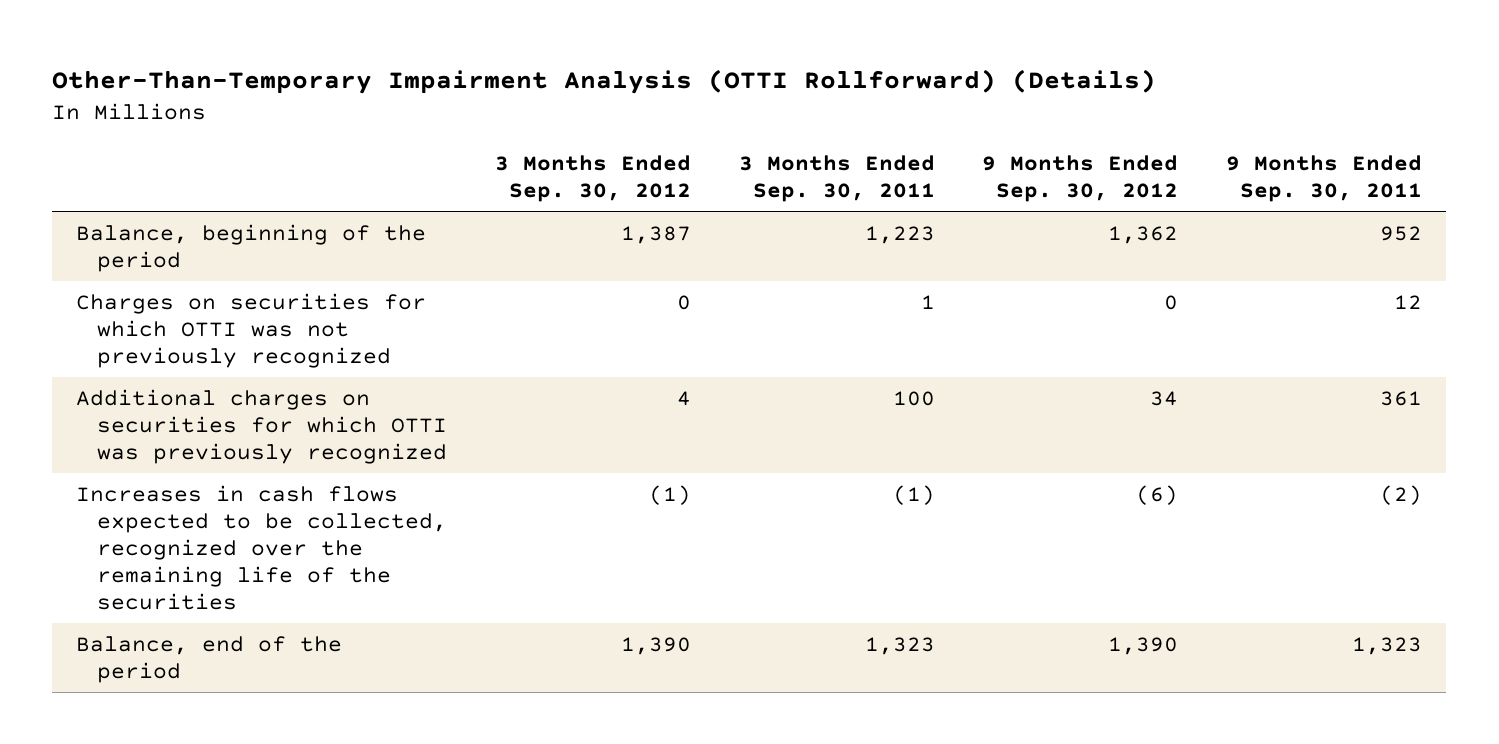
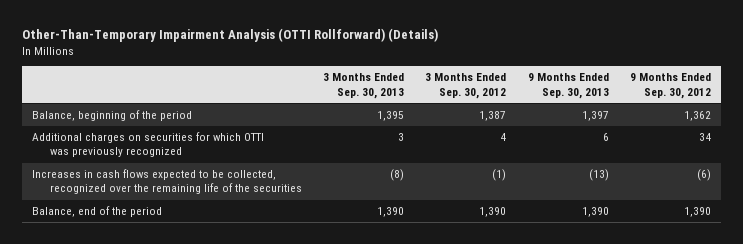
[738,154,935,202] 3 Months Ended Sep. 30, 2011 -> none
[1226,154,1423,202] 9 Months Ended Sep. 30, 2011 -> none
none -> [323,73,405,99] 3 Months Ended Sep. 30, 2013
none -> [527,73,609,99] 9 Months Ended Sep. 30, 2013
[76,292,427,368] Charges on securities for which OTTI was not previously recognized -> none

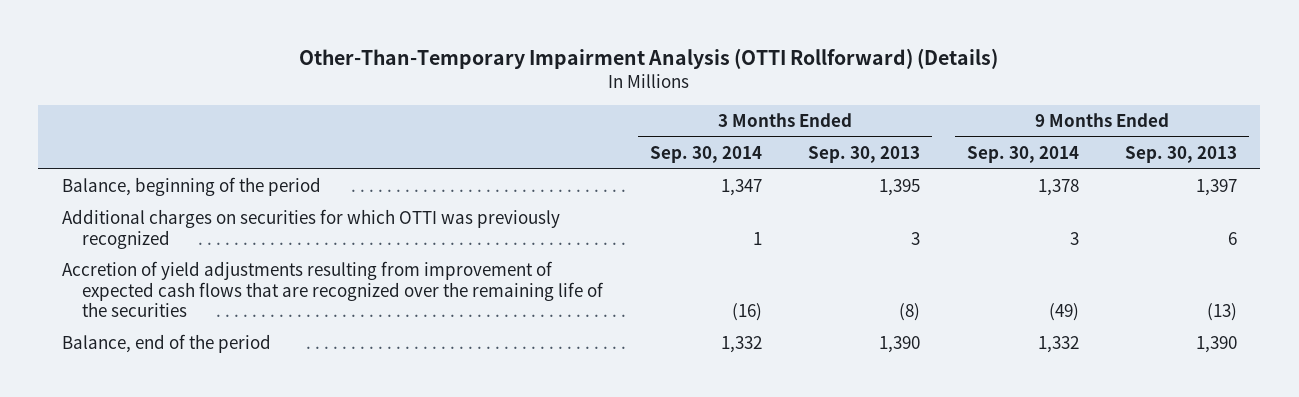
[425,73,507,99] 3 Months Ended Sep. 30, 2012 -> none
[629,73,711,99] 9 Months Ended Sep. 30, 2012 -> none
none -> [649,146,762,164] Sep. 30, 2014
none -> [966,146,1079,164] Sep. 30, 2014
[32,169,303,195] Increases in cash flows expected to be collected, recognized over the remaining life of the securities -> [61,261,605,318] Accretion of yield adjustments resulting from improvement of expected cash flows that are recognized over the remaining life of the securities

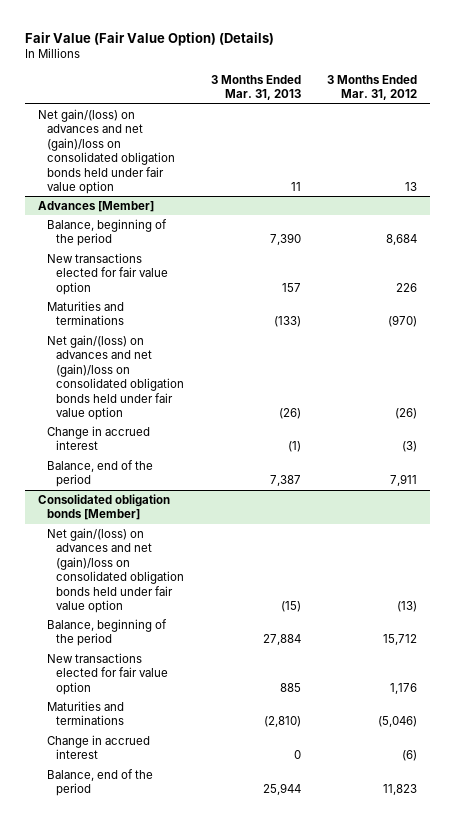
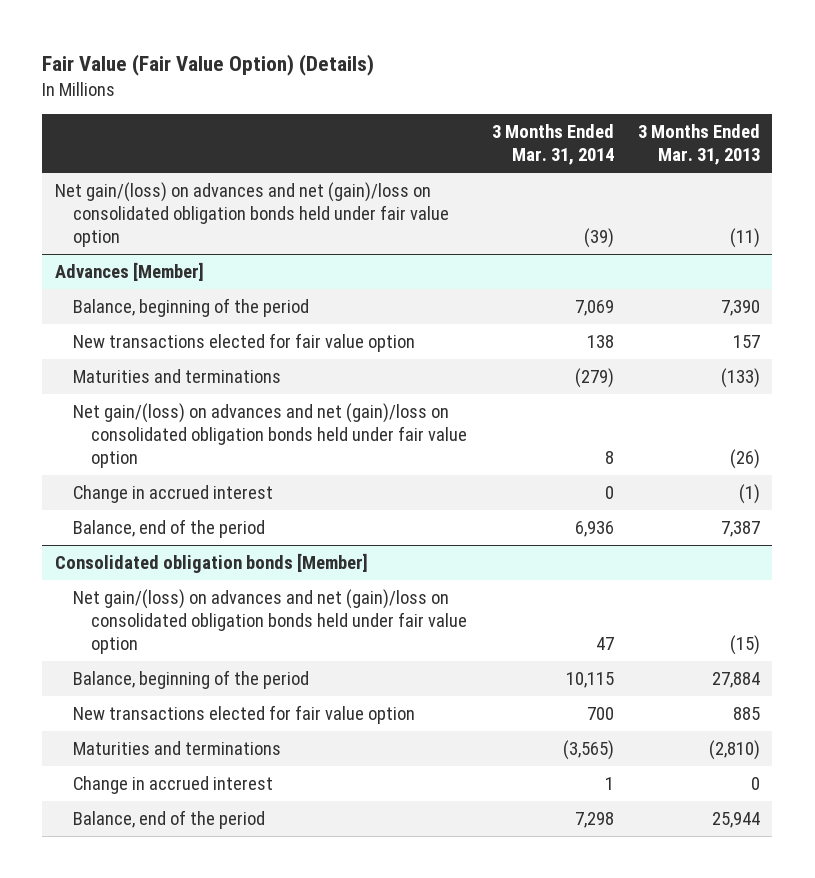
[327,74,418,101] 3 Months Ended Mar. 31, 2012 -> none
none -> [491,123,614,166] 3 Months Ended Mar. 31, 2014
[290,181,301,191] 11 -> [730,228,761,249] (11)

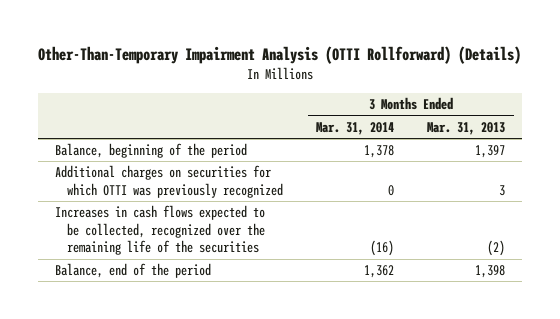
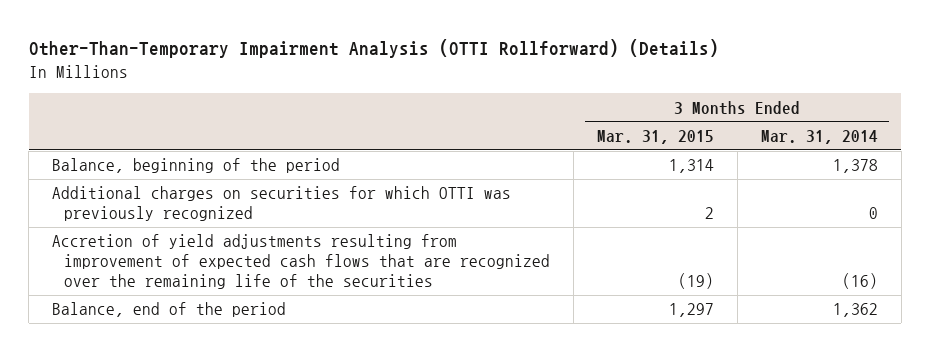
[427,121,506,135] Mar. 31, 2013 -> none
none -> [596,129,714,144] Mar. 31, 2015
[54,205,265,256] Increases in cash flows expected to be collected, recognized over the remaining life of the securities -> [52,234,550,289] Accretion of yield adjustments resulting from improvement of expected cash flows that are recognized over the remaining life of the securities

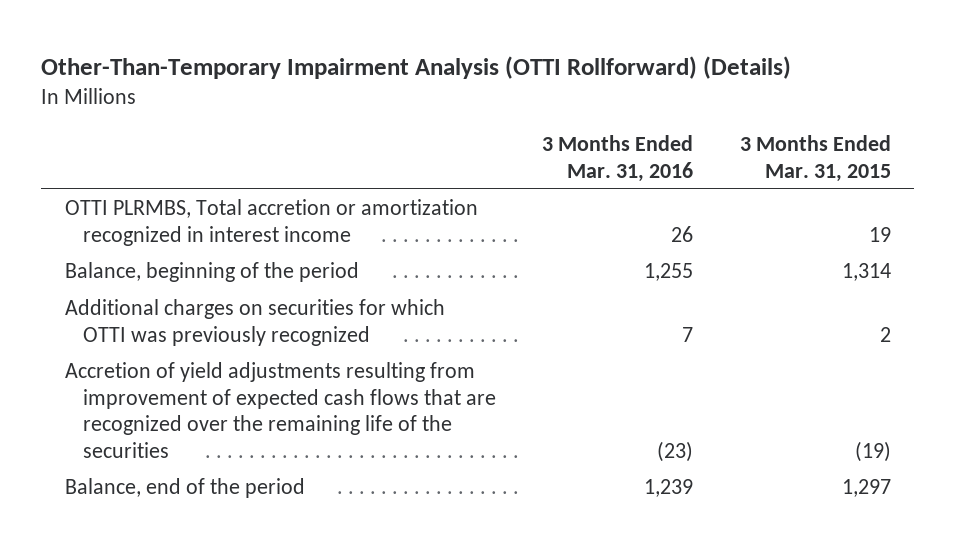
[760,129,878,144] Mar. 31, 2014 -> none
none -> [542,135,694,182] 3 Months Ended Mar. 31, 2016
none -> [64,199,478,246] OTTI PLRMBS, Total accretion or amortization recognized in interest income

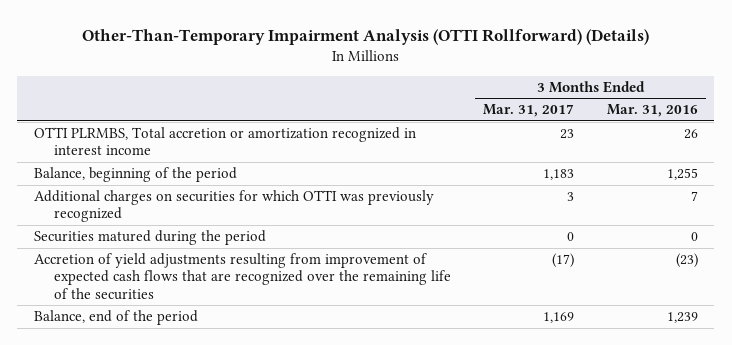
[739,135,891,182] 3 Months Ended Mar. 31, 2015 -> none
none -> [483,104,575,118] Mar. 31, 2017
none -> [33,230,266,246] Securities matured during the period

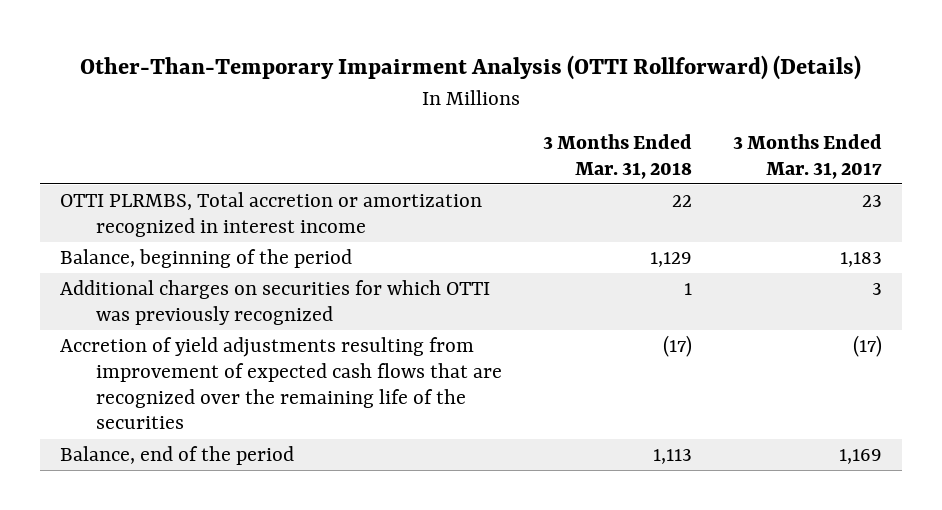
[607,104,699,118] Mar. 31, 2016 -> none
none -> [542,133,692,179] 3 Months Ended Mar. 31, 2018
[33,230,266,246] Securities matured during the period -> none

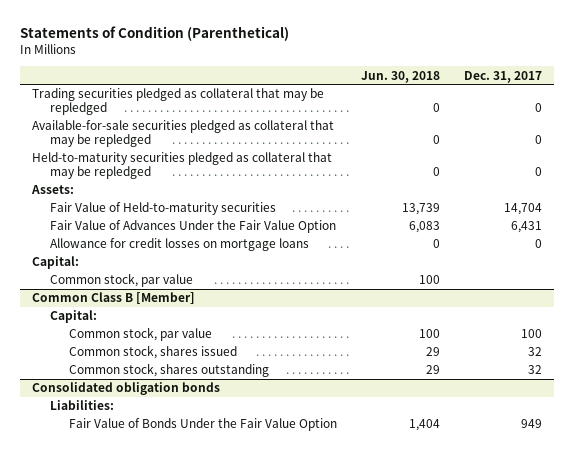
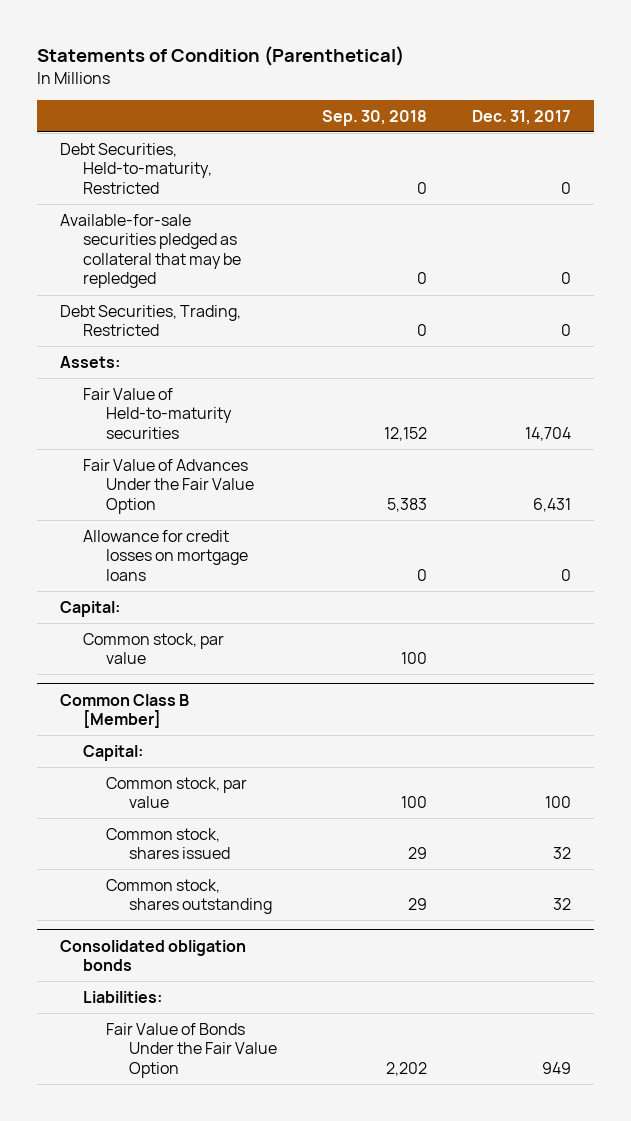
[360,70,440,83] Jun. 30, 2018 -> none
none -> [322,109,428,126] Sep. 30, 2018
[31,88,324,116] Trading securities pledged as collateral that may be repledged -> none
none -> [60,142,213,194] Debt Securities, Held-to-maturity, Restricted
[31,152,332,180] Held-to-maturity securities pledged as collateral that may be repledged -> none
none -> [60,304,242,337] Debt Securities, Trading, Restricted

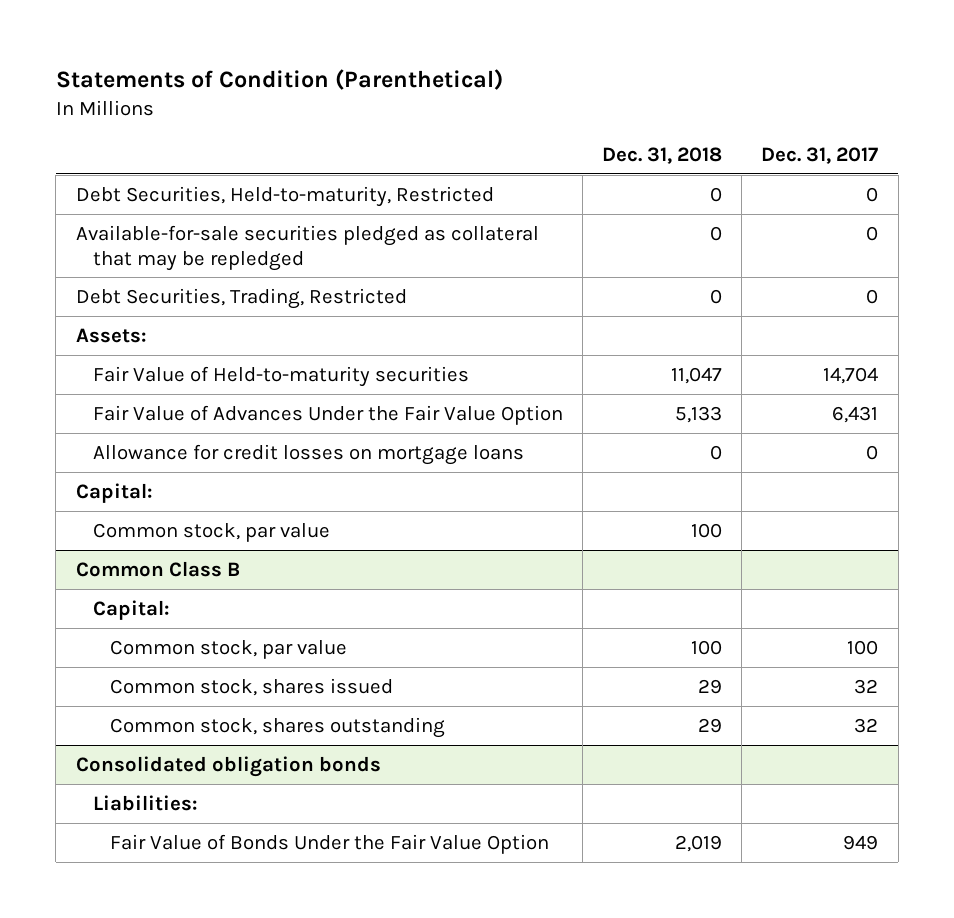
[322,109,428,126] Sep. 30, 2018 -> none
none -> [602,146,723,164] Dec. 31, 2018
[60,693,190,729] Common Class B [Member] -> [75,560,240,577] Common Class B

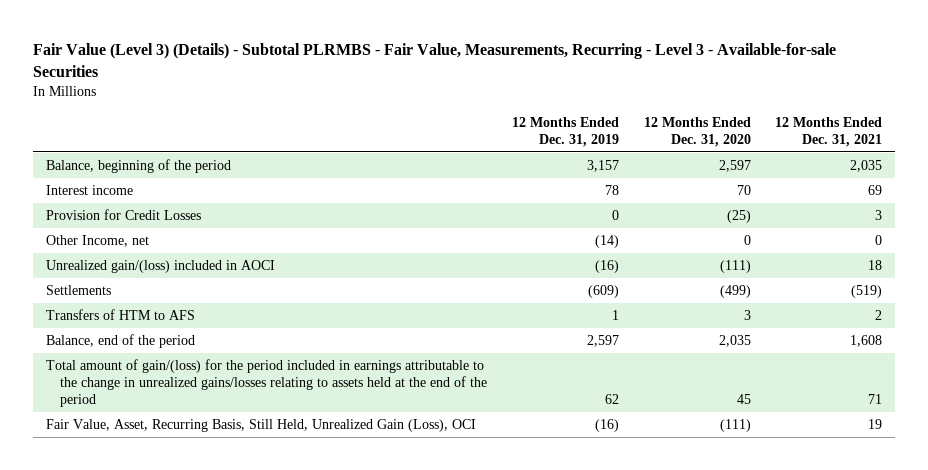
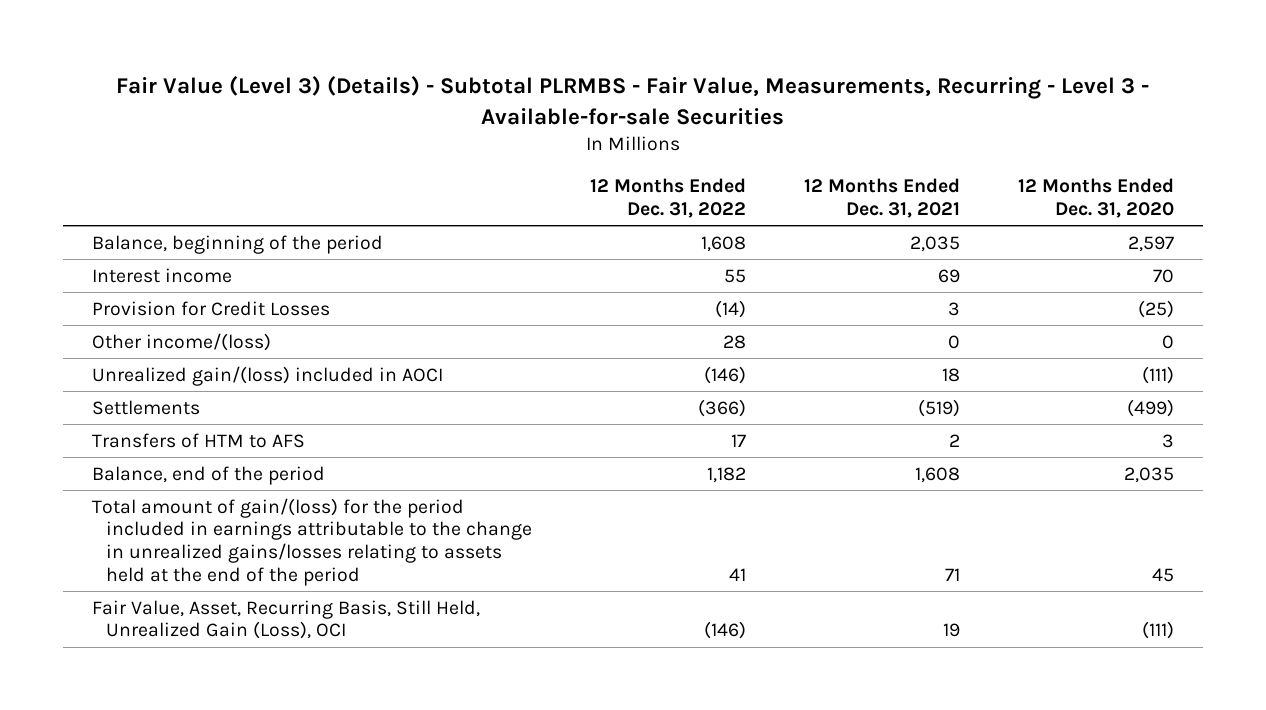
[511,116,619,147] 12 Months Ended Dec. 31, 2019 -> none
none -> [590,178,747,218] 12 Months Ended Dec. 31, 2022
[45,235,149,248] Other Income, net -> [92,332,272,351] Other income/(loss)

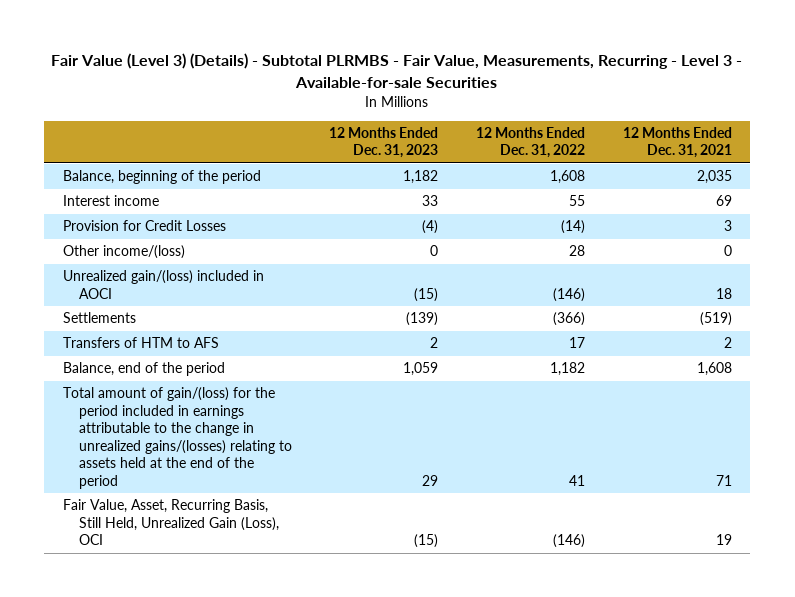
[1018,178,1175,218] 12 Months Ended Dec. 31, 2020 -> none
none -> [329,126,439,159] 12 Months Ended Dec. 31, 2023
[92,497,533,586] Total amount of gain/(loss) for the period included in earnings attributable to the change in unrealized gains/losses relating to assets held at the end of the period -> [63,387,292,489] Total amount of gain/(loss) for the period included in earnings attributable to the change in unrealized gains/(losses) relating to assets held at the end of the period

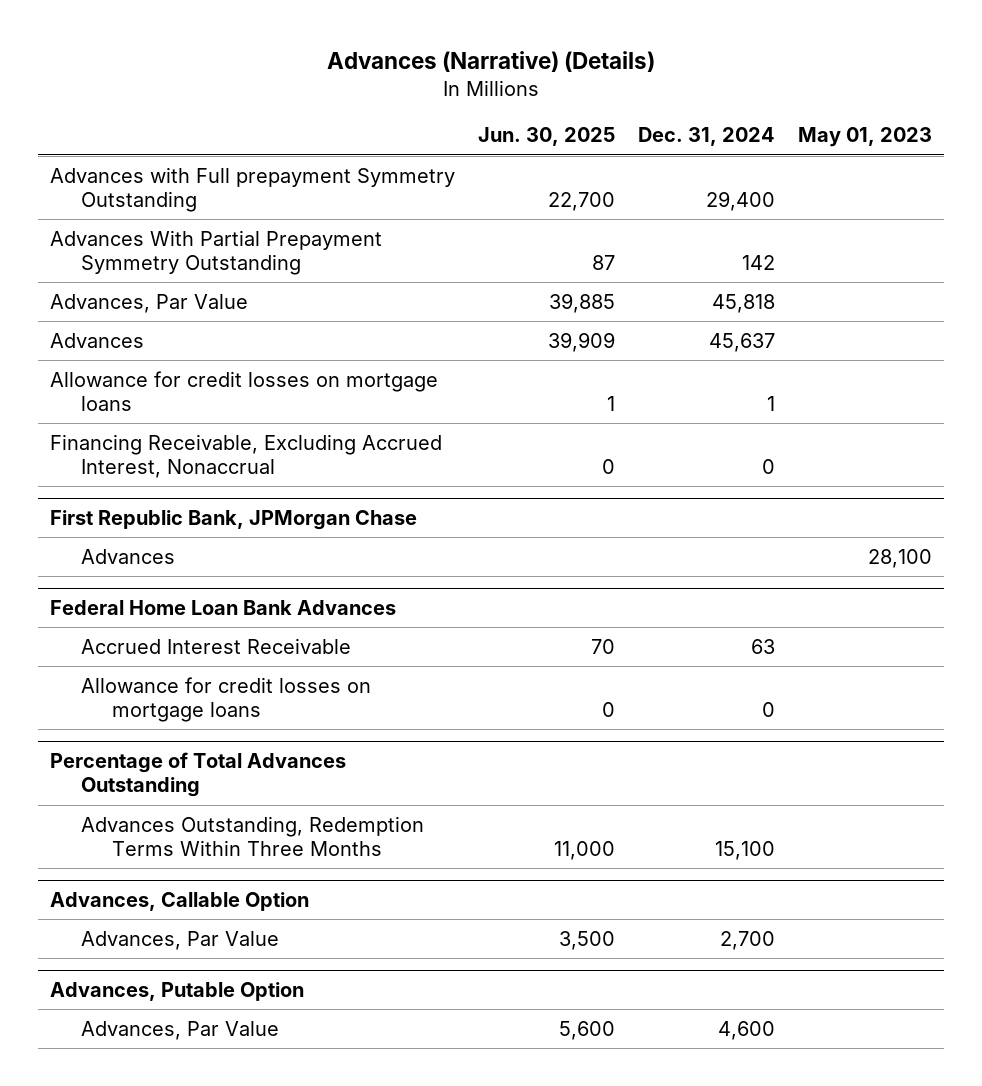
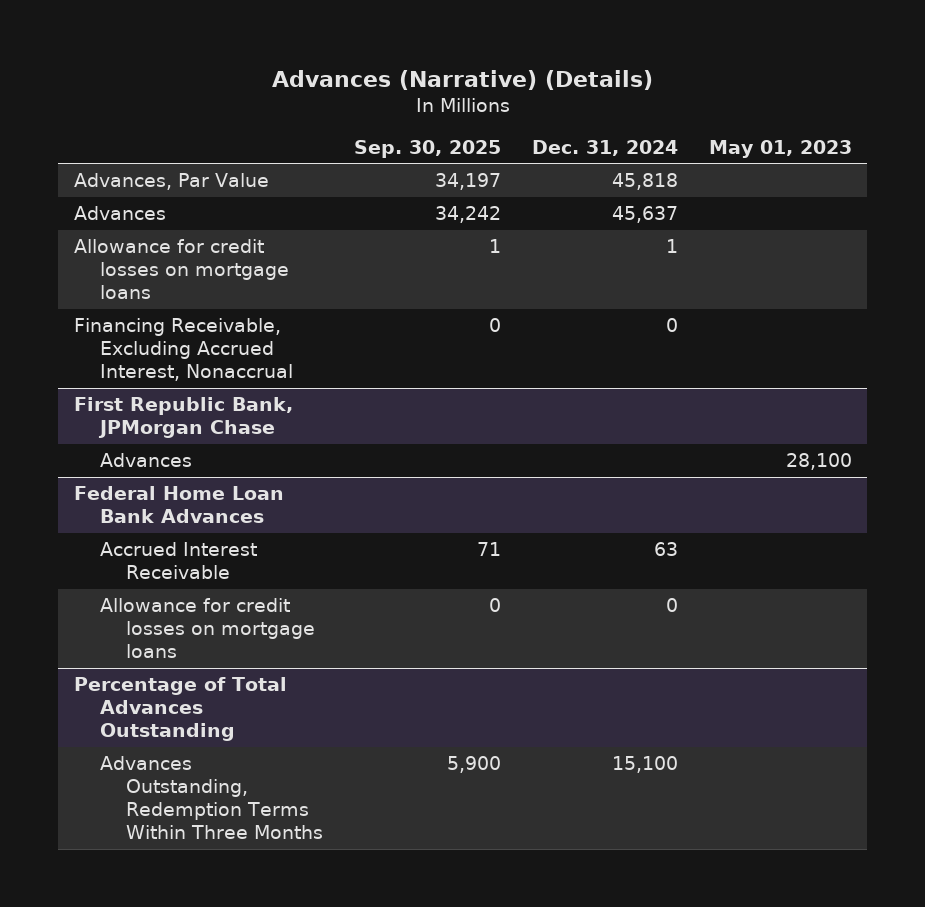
[477,127,615,147] Jun. 30, 2025 -> none
none -> [353,139,501,158] Sep. 30, 2025
[49,166,455,213] Advances with Full prepayment Symmetry Outstanding -> none
[49,229,382,276] Advances With Partial Prepayment Symmetry Outstanding -> none
[49,891,309,911] Advances, Callable Option -> none
[80,930,279,950] Advances, Par Value -> none
[49,981,304,1001] Advances, Putable Option -> none
[80,1020,279,1040] Advances, Par Value -> none

